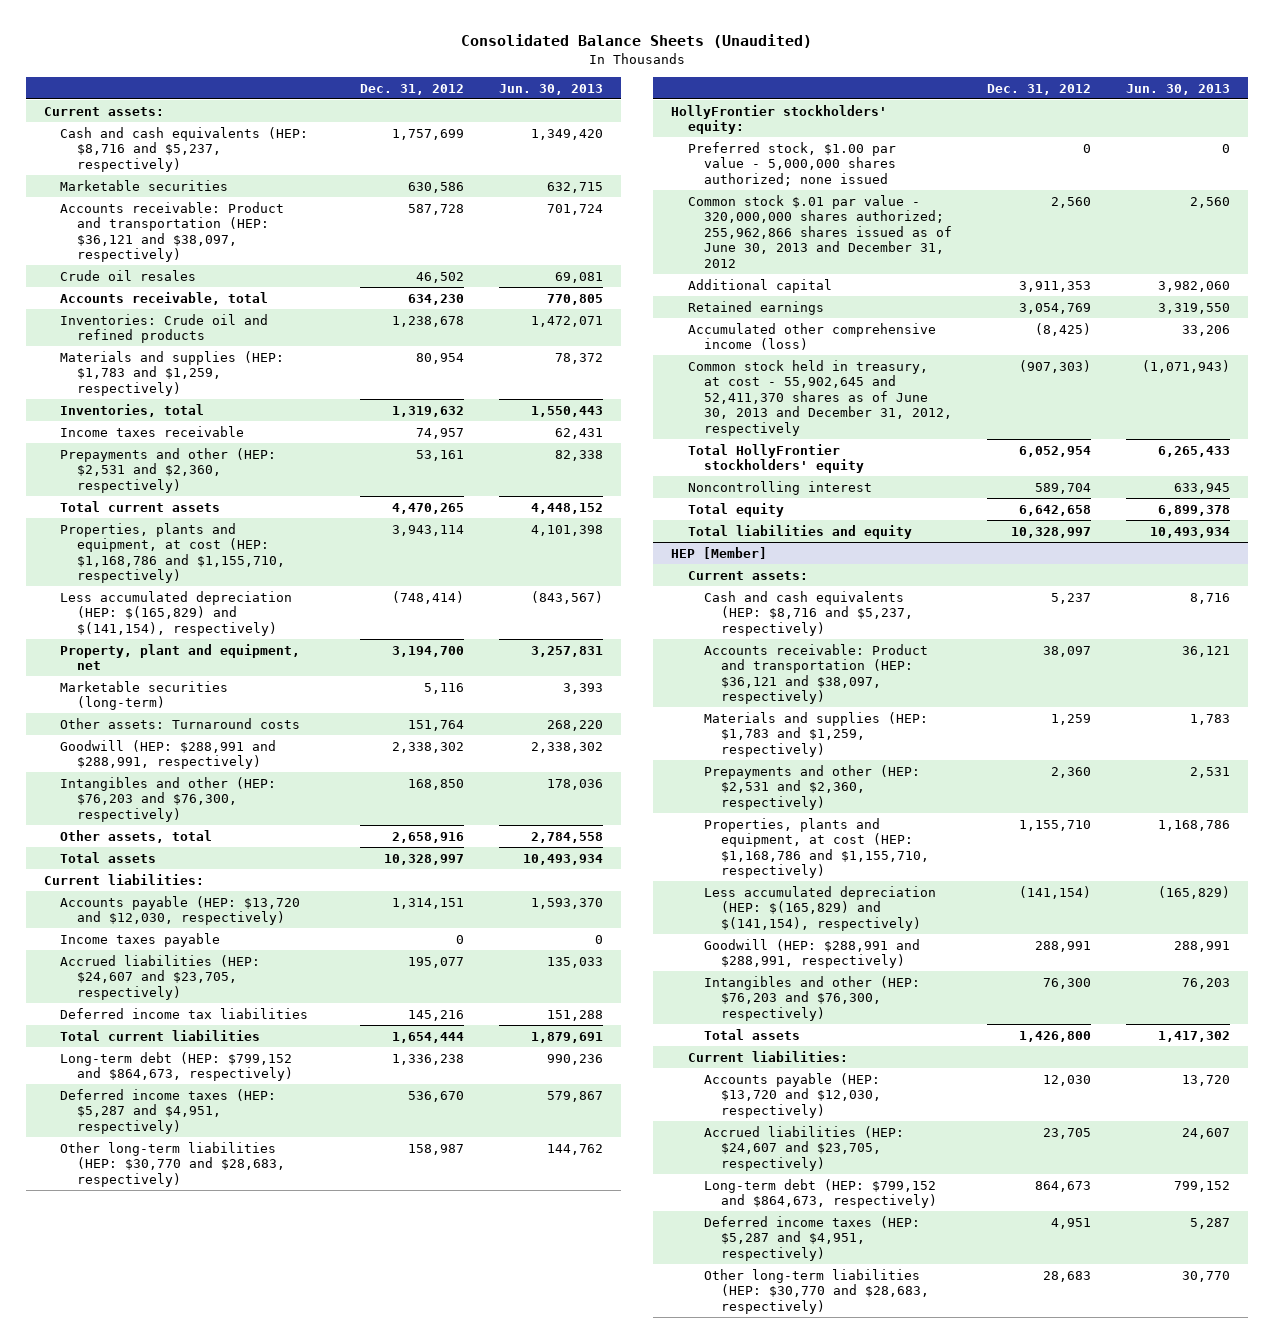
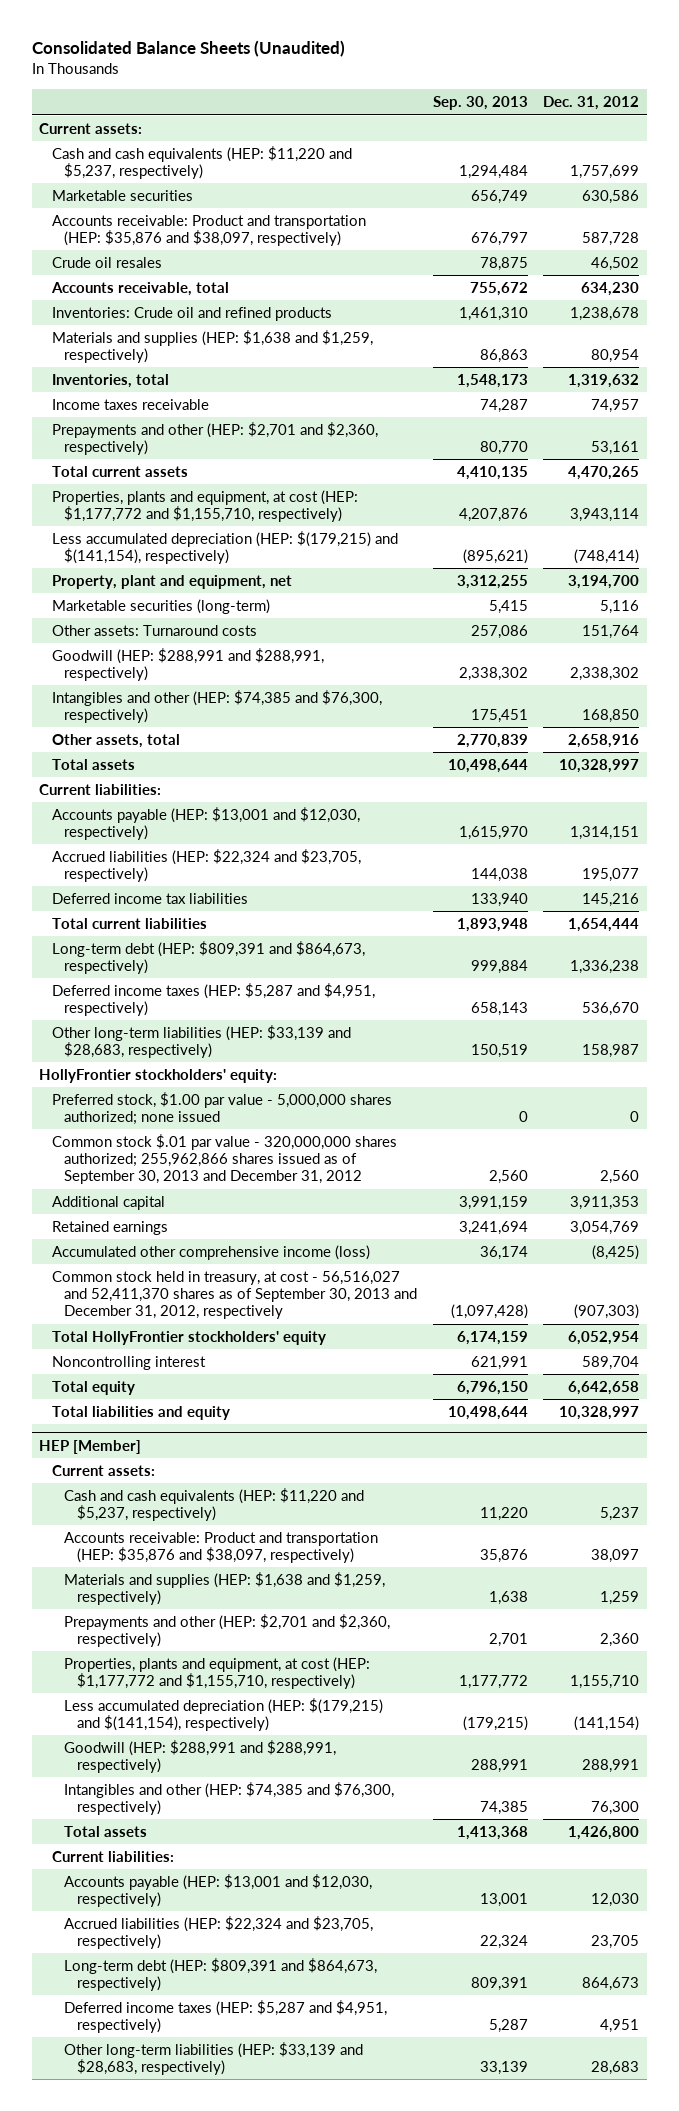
[499,83,604,95] Jun. 30, 2013 -> none
none -> [432,96,528,111] Sep. 30, 2013
[60,126,309,172] Cash and cash equivalents (HEP: $8,716 and $5,237, respectively) -> [51,145,352,180] Cash and cash equivalents (HEP: $11,220 and $5,237, respectively)
[60,201,285,263] Accounts receivable: Product and transportation (HEP: $36,121 and $38,097, respectively) -> [51,214,366,247] Accounts receivable: Product and transportation (HEP: $35,876 and $38,097, respectively)
[60,350,285,396] Materials and supplies (HEP: $1,783 and $1,259, respectively) -> [51,329,373,364] Materials and supplies (HEP: $1,638 and $1,259, respectively)
[60,447,277,493] Prepayments and other (HEP: $2,531 and $2,360, respectively) -> [51,421,378,456] Prepayments and other (HEP: $2,701 and $2,360, respectively)
[60,522,285,584] Properties, plants and equipment, at cost (HEP: $1,168,786 and $1,155,710, respectively) -> [51,489,358,523] Properties, plants and equipment, at cost (HEP: $1,177,772 and $1,155,710, respectively)
[60,590,293,636] Less accumulated depreciation (HEP: $(165,829) and $(141,154), respectively) -> [51,530,398,565] Less accumulated depreciation (HEP: $(179,215) and $(141,154), respectively)
[60,776,277,822] Intangibles and other (HEP: $76,203 and $76,300, respectively) -> [51,689,382,724] Intangibles and other (HEP: $74,385 and $76,300, respectively)
[60,932,221,947] Income taxes payable -> none
[60,895,301,926] Accounts payable (HEP: $13,720 and $12,030, respectively) -> [51,806,360,841] Accounts payable (HEP: $13,001 and $12,030, respectively)
[60,954,261,1000] Accrued liabilities (HEP: $24,607 and $23,705, respectively) -> [51,848,361,883] Accrued liabilities (HEP: $22,324 and $23,705, respectively)
[60,1051,293,1082] Long-term debt (HEP: $799,152 and $864,673, respectively) -> [51,940,365,975] Long-term debt (HEP: $809,391 and $864,673, respectively)
[60,1141,285,1187] Other long-term liabilities (HEP: $30,770 and $28,683, respectively) -> [51,1024,351,1059] Other long-term liabilities (HEP: $33,139 and $28,683, respectively)
[687,194,953,268] Common stock $.01 par value - 320,000,000 shares authorized; 255,962,866 shares issued as of June 30, 2013 and December 31, 2012 -> [51,1133,397,1185] Common stock $.01 par value - 320,000,000 shares authorized; 255,962,866 shares issued as of September 30, 2013 and December 31, 2012
[687,359,953,436] Common stock held in treasury, at cost - 55,902,645 and 52,411,370 shares as of June 30, 2013 and December 31, 2012, respectively -> [51,1270,418,1320] Common stock held in treasury, at cost - 56,516,027 and 52,411,370 shares as of September 30, 2013 and December 31, 2012, respectively
[704,590,913,636] Cash and cash equivalents (HEP: $8,716 and $5,237, respectively) -> [64,1487,365,1522] Cash and cash equivalents (HEP: $11,220 and $5,237, respectively)
[704,643,929,705] Accounts receivable: Product and transportation (HEP: $36,121 and $38,097, respectively) -> [64,1531,379,1564] Accounts receivable: Product and transportation (HEP: $35,876 and $38,097, respectively)
[704,711,929,757] Materials and supplies (HEP: $1,783 and $1,259, respectively) -> [64,1571,386,1606] Materials and supplies (HEP: $1,638 and $1,259, respectively)
[704,764,921,810] Prepayments and other (HEP: $2,531 and $2,360, respectively) -> [64,1613,391,1648] Prepayments and other (HEP: $2,701 and $2,360, respectively)
[704,817,929,879] Properties, plants and equipment, at cost (HEP: $1,168,786 and $1,155,710, respectively) -> [64,1656,371,1690] Properties, plants and equipment, at cost (HEP: $1,177,772 and $1,155,710, respectively)
[704,885,937,931] Less accumulated depreciation (HEP: $(165,829) and $(141,154), respectively) -> [64,1697,384,1732] Less accumulated depreciation (HEP: $(179,215) and $(141,154), respectively)
[704,975,921,1021] Intangibles and other (HEP: $76,203 and $76,300, respectively) -> [64,1781,395,1816] Intangibles and other (HEP: $74,385 and $76,300, respectively)
[704,1072,881,1118] Accounts payable (HEP: $13,720 and $12,030, respectively) -> [64,1873,373,1908] Accounts payable (HEP: $13,001 and $12,030, respectively)
[704,1125,905,1171] Accrued liabilities (HEP: $24,607 and $23,705, respectively) -> [64,1915,374,1950] Accrued liabilities (HEP: $22,324 and $23,705, respectively)
[704,1178,937,1209] Long-term debt (HEP: $799,152 and $864,673, respectively) -> [64,1957,378,1992] Long-term debt (HEP: $809,391 and $864,673, respectively)
[704,1268,929,1314] Other long-term liabilities (HEP: $30,770 and $28,683, respectively) -> [64,2041,364,2076] Other long-term liabilities (HEP: $33,139 and $28,683, respectively)

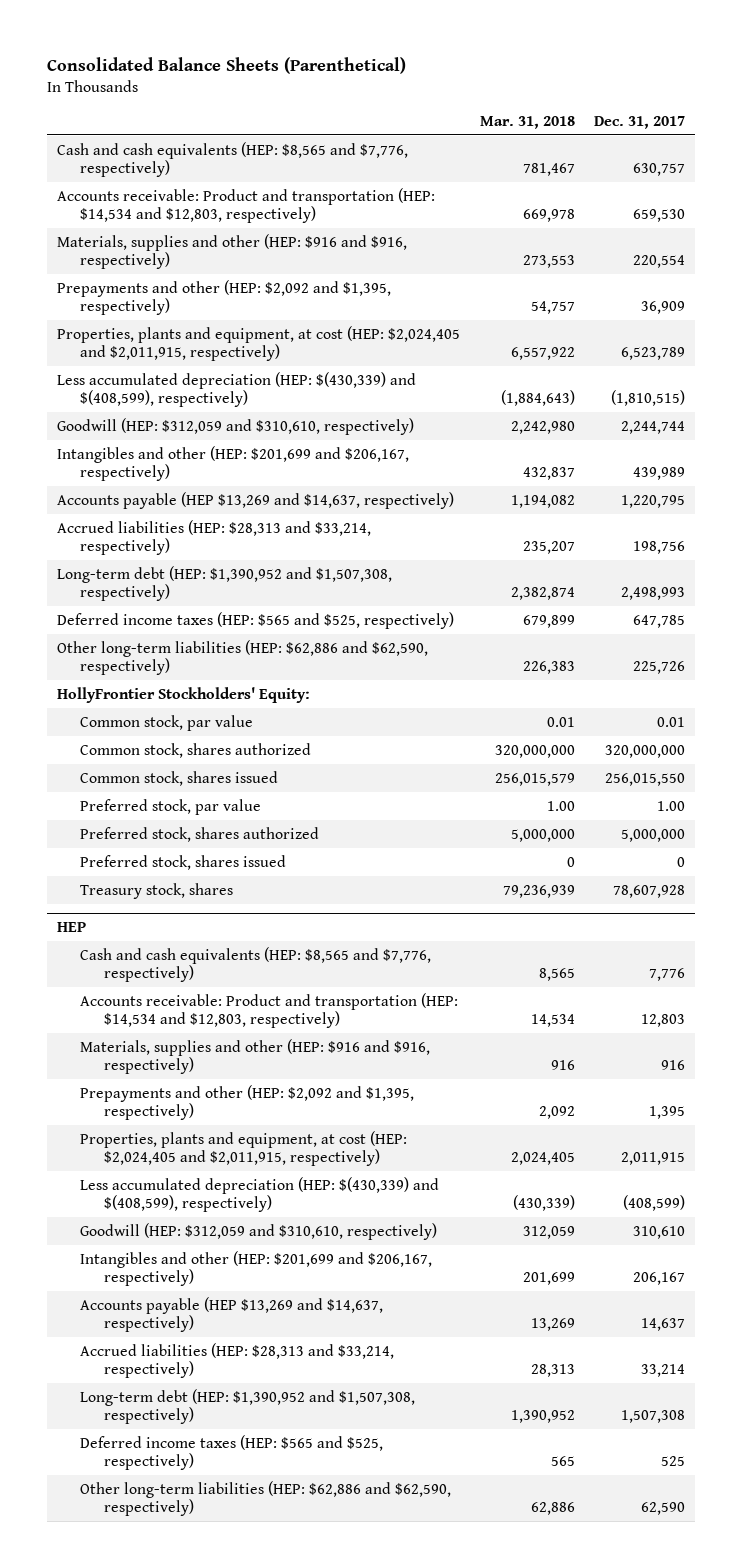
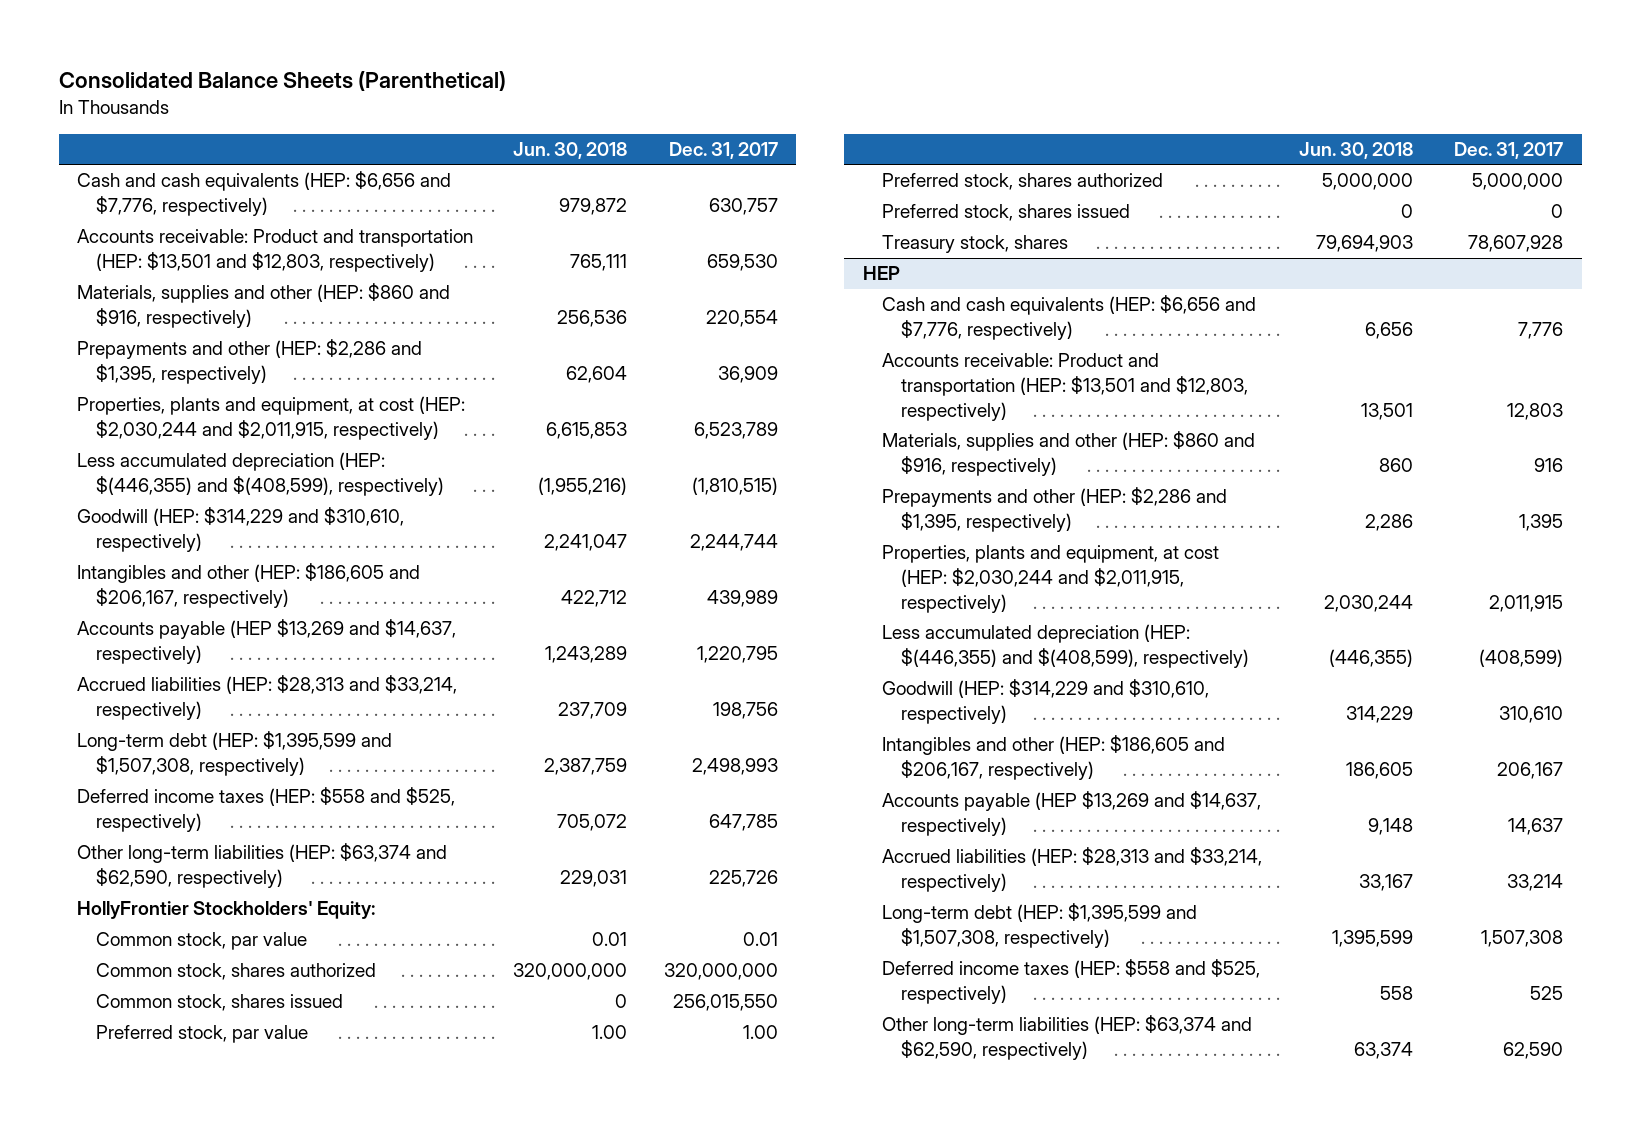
[479,115,575,129] Mar. 31, 2018 -> none
none -> [513,141,628,159] Jun. 30, 2018
[56,141,408,177] Cash and cash equivalents (HEP: $8,565 and $7,776, respectively) -> [76,171,451,217] Cash and cash equivalents (HEP: $6,656 and $7,776, respectively)
[56,187,435,223] Accounts receivable: Product and transportation (HEP: $14,534 and $12,803, respectively) -> [76,229,473,273] Accounts receivable: Product and transportation (HEP: $13,501 and $12,803, respectively)
[56,233,407,269] Materials, supplies and other (HEP: $916 and $916, respectively) -> [76,283,450,329] Materials, supplies and other (HEP: $860 and $916, respectively)
[56,279,391,315] Prepayments and other (HEP: $2,092 and $1,395, respectively) -> [76,339,422,385] Prepayments and other (HEP: $2,286 and $1,395, respectively)
[56,325,460,361] Properties, plants and equipment, at cost (HEP: $2,024,405 and $2,011,915, respectively) -> [76,396,465,441] Properties, plants and equipment, at cost (HEP: $2,030,244 and $2,011,915, respectively)
[56,371,416,407] Less accumulated depreciation (HEP: $(430,339) and $(408,599), respectively) -> [76,452,445,497] Less accumulated depreciation (HEP: $(446,355) and $(408,599), respectively)
[56,417,414,435] Goodwill (HEP: $312,059 and $310,610, respectively) -> [76,507,404,553] Goodwill (HEP: $314,229 and $310,610, respectively)
[56,445,409,481] Intangibles and other (HEP: $201,699 and $206,167, respectively) -> [76,563,420,609] Intangibles and other (HEP: $186,605 and $206,167, respectively)
[56,565,392,601] Long-term debt (HEP: $1,390,952 and $1,507,308, respectively) -> [76,731,392,777] Long-term debt (HEP: $1,395,599 and $1,507,308, respectively)
[56,611,454,629] Deferred income taxes (HEP: $565 and $525, respectively) -> [76,787,455,833] Deferred income taxes (HEP: $558 and $525, respectively)
[56,639,428,675] Other long-term liabilities (HEP: $62,886 and $62,590, respectively) -> [76,843,447,889] Other long-term liabilities (HEP: $63,374 and $62,590, respectively)
[80,946,432,982] Cash and cash equivalents (HEP: $8,565 and $7,776, respectively) -> [881,295,1256,341] Cash and cash equivalents (HEP: $6,656 and $7,776, respectively)
[80,992,459,1028] Accounts receivable: Product and transportation (HEP: $14,534 and $12,803, respectively) -> [881,353,1249,422] Accounts receivable: Product and transportation (HEP: $13,501 and $12,803, respectively)
[80,1038,431,1074] Materials, supplies and other (HEP: $916 and $916, respectively) -> [881,431,1255,477] Materials, supplies and other (HEP: $860 and $916, respectively)
[80,1084,415,1120] Prepayments and other (HEP: $2,092 and $1,395, respectively) -> [881,487,1227,533] Prepayments and other (HEP: $2,286 and $1,395, respectively)
[80,1130,408,1166] Properties, plants and equipment, at cost (HEP: $2,024,405 and $2,011,915, respectively) -> [881,545,1219,614] Properties, plants and equipment, at cost (HEP: $2,030,244 and $2,011,915, respectively)
[80,1176,440,1212] Less accumulated depreciation (HEP: $(430,339) and $(408,599), respectively) -> [881,624,1250,669] Less accumulated depreciation (HEP: $(446,355) and $(408,599), respectively)
[80,1222,438,1240] Goodwill (HEP: $312,059 and $310,610, respectively) -> [881,679,1209,725] Goodwill (HEP: $314,229 and $310,610, respectively)
[80,1250,433,1286] Intangibles and other (HEP: $201,699 and $206,167, respectively) -> [881,735,1225,781] Intangibles and other (HEP: $186,605 and $206,167, respectively)
[80,1388,416,1424] Long-term debt (HEP: $1,390,952 and $1,507,308, respectively) -> [881,903,1197,949] Long-term debt (HEP: $1,395,599 and $1,507,308, respectively)
[80,1434,384,1470] Deferred income taxes (HEP: $565 and $525, respectively) -> [881,959,1260,1005] Deferred income taxes (HEP: $558 and $525, respectively)
[80,1480,452,1516] Other long-term liabilities (HEP: $62,886 and $62,590, respectively) -> [881,1015,1252,1061] Other long-term liabilities (HEP: $63,374 and $62,590, respectively)

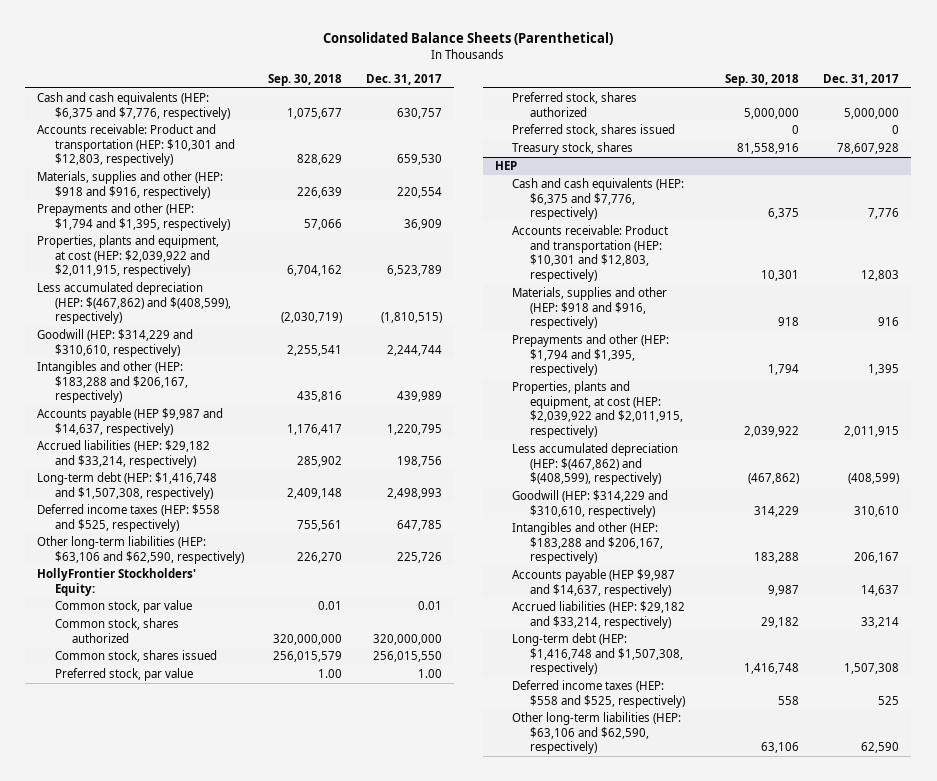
[513,141,628,159] Jun. 30, 2018 -> none
none -> [267,74,342,87] Sep. 30, 2018
[76,171,451,217] Cash and cash equivalents (HEP: $6,656 and $7,776, respectively) -> [37,92,230,120] Cash and cash equivalents (HEP: $6,375 and $7,776, respectively)
[76,229,473,273] Accounts receivable: Product and transportation (HEP: $13,501 and $12,803, respectively) -> [37,124,235,167] Accounts receivable: Product and transportation (HEP: $10,301 and $12,803, respectively)
[76,283,450,329] Materials, supplies and other (HEP: $860 and $916, respectively) -> [37,171,224,199] Materials, supplies and other (HEP: $918 and $916, respectively)
[76,339,422,385] Prepayments and other (HEP: $2,286 and $1,395, respectively) -> [37,203,230,231] Prepayments and other (HEP: $1,794 and $1,395, respectively)
[76,396,465,441] Properties, plants and equipment, at cost (HEP: $2,030,244 and $2,011,915, respectively) -> [37,235,220,278] Properties, plants and equipment, at cost (HEP: $2,039,922 and $2,011,915, respectively)
[76,452,445,497] Less accumulated depreciation (HEP: $(446,355) and $(408,599), respectively) -> [37,282,231,325] Less accumulated depreciation (HEP: $(467,862) and $(408,599), respectively)
[76,563,420,609] Intangibles and other (HEP: $186,605 and $206,167, respectively) -> [37,361,188,404] Intangibles and other (HEP: $183,288 and $206,167, respectively)
[76,619,456,665] Accounts payable (HEP $13,269 and $14,637, respectively) -> [37,408,224,436] Accounts payable (HEP $9,987 and $14,637, respectively)
[76,675,457,721] Accrued liabilities (HEP: $28,313 and $33,214, respectively) -> [37,440,211,468] Accrued liabilities (HEP: $29,182 and $33,214, respectively)
[76,731,392,777] Long-term debt (HEP: $1,395,599 and $1,507,308, respectively) -> [37,472,218,500] Long-term debt (HEP: $1,416,748 and $1,507,308, respectively)
[76,843,447,889] Other long-term liabilities (HEP: $63,374 and $62,590, respectively) -> [37,536,244,564] Other long-term liabilities (HEP: $63,106 and $62,590, respectively)
[881,295,1256,341] Cash and cash equivalents (HEP: $6,656 and $7,776, respectively) -> [512,178,685,221] Cash and cash equivalents (HEP: $6,375 and $7,776, respectively)
[881,353,1249,422] Accounts receivable: Product and transportation (HEP: $13,501 and $12,803, respectively) -> [512,225,669,282] Accounts receivable: Product and transportation (HEP: $10,301 and $12,803, respectively)
[881,431,1255,477] Materials, supplies and other (HEP: $860 and $916, respectively) -> [512,287,668,330] Materials, supplies and other (HEP: $918 and $916, respectively)
[881,487,1227,533] Prepayments and other (HEP: $2,286 and $1,395, respectively) -> [512,334,670,377] Prepayments and other (HEP: $1,794 and $1,395, respectively)
[881,545,1219,614] Properties, plants and equipment, at cost (HEP: $2,030,244 and $2,011,915, respectively) -> [512,381,683,438] Properties, plants and equipment, at cost (HEP: $2,039,922 and $2,011,915, respectively)
[881,624,1250,669] Less accumulated depreciation (HEP: $(446,355) and $(408,599), respectively) -> [512,443,679,486] Less accumulated depreciation (HEP: $(467,862) and $(408,599), respectively)
[881,735,1225,781] Intangibles and other (HEP: $186,605 and $206,167, respectively) -> [512,522,663,565] Intangibles and other (HEP: $183,288 and $206,167, respectively)
[881,791,1261,837] Accounts payable (HEP $13,269 and $14,637, respectively) -> [512,569,676,597] Accounts payable (HEP $9,987 and $14,637, respectively)
[881,847,1262,893] Accrued liabilities (HEP: $28,313 and $33,214, respectively) -> [512,601,686,629] Accrued liabilities (HEP: $29,182 and $33,214, respectively)
[881,903,1197,949] Long-term debt (HEP: $1,395,599 and $1,507,308, respectively) -> [512,633,683,676] Long-term debt (HEP: $1,416,748 and $1,507,308, respectively)
[881,1015,1252,1061] Other long-term liabilities (HEP: $63,374 and $62,590, respectively) -> [512,712,682,755] Other long-term liabilities (HEP: $63,106 and $62,590, respectively)

